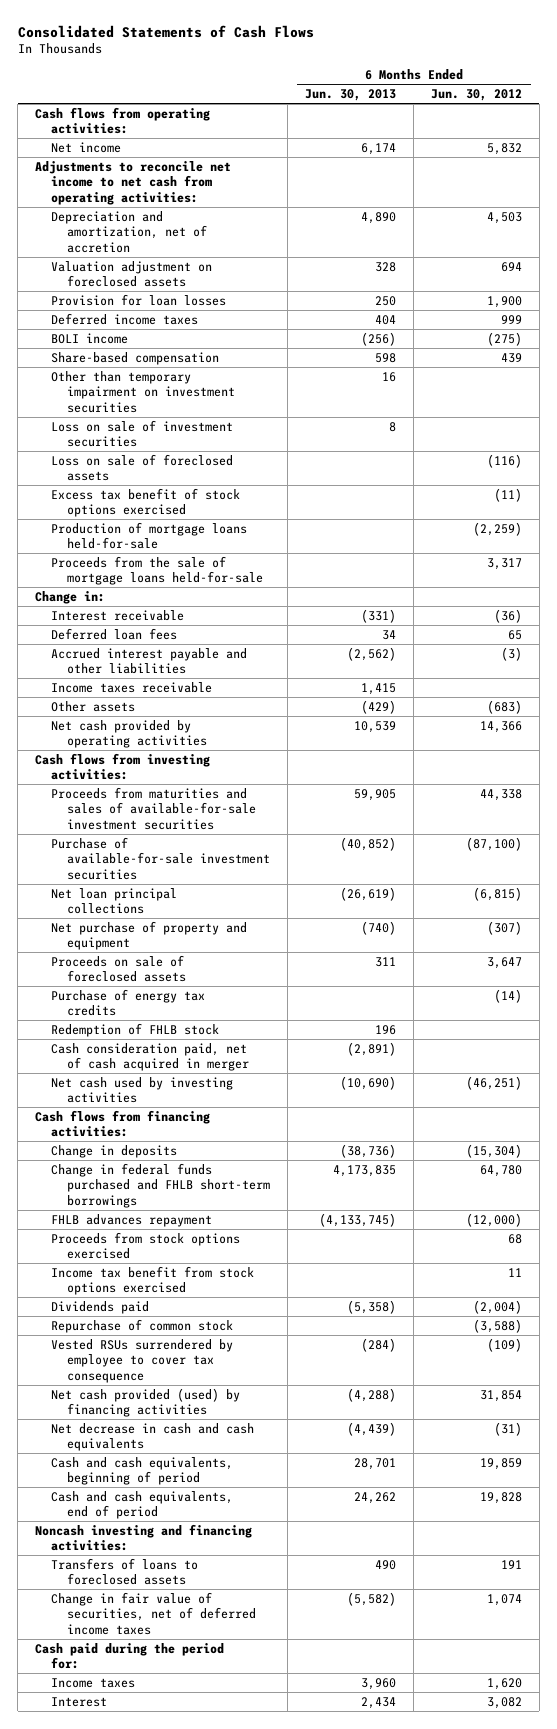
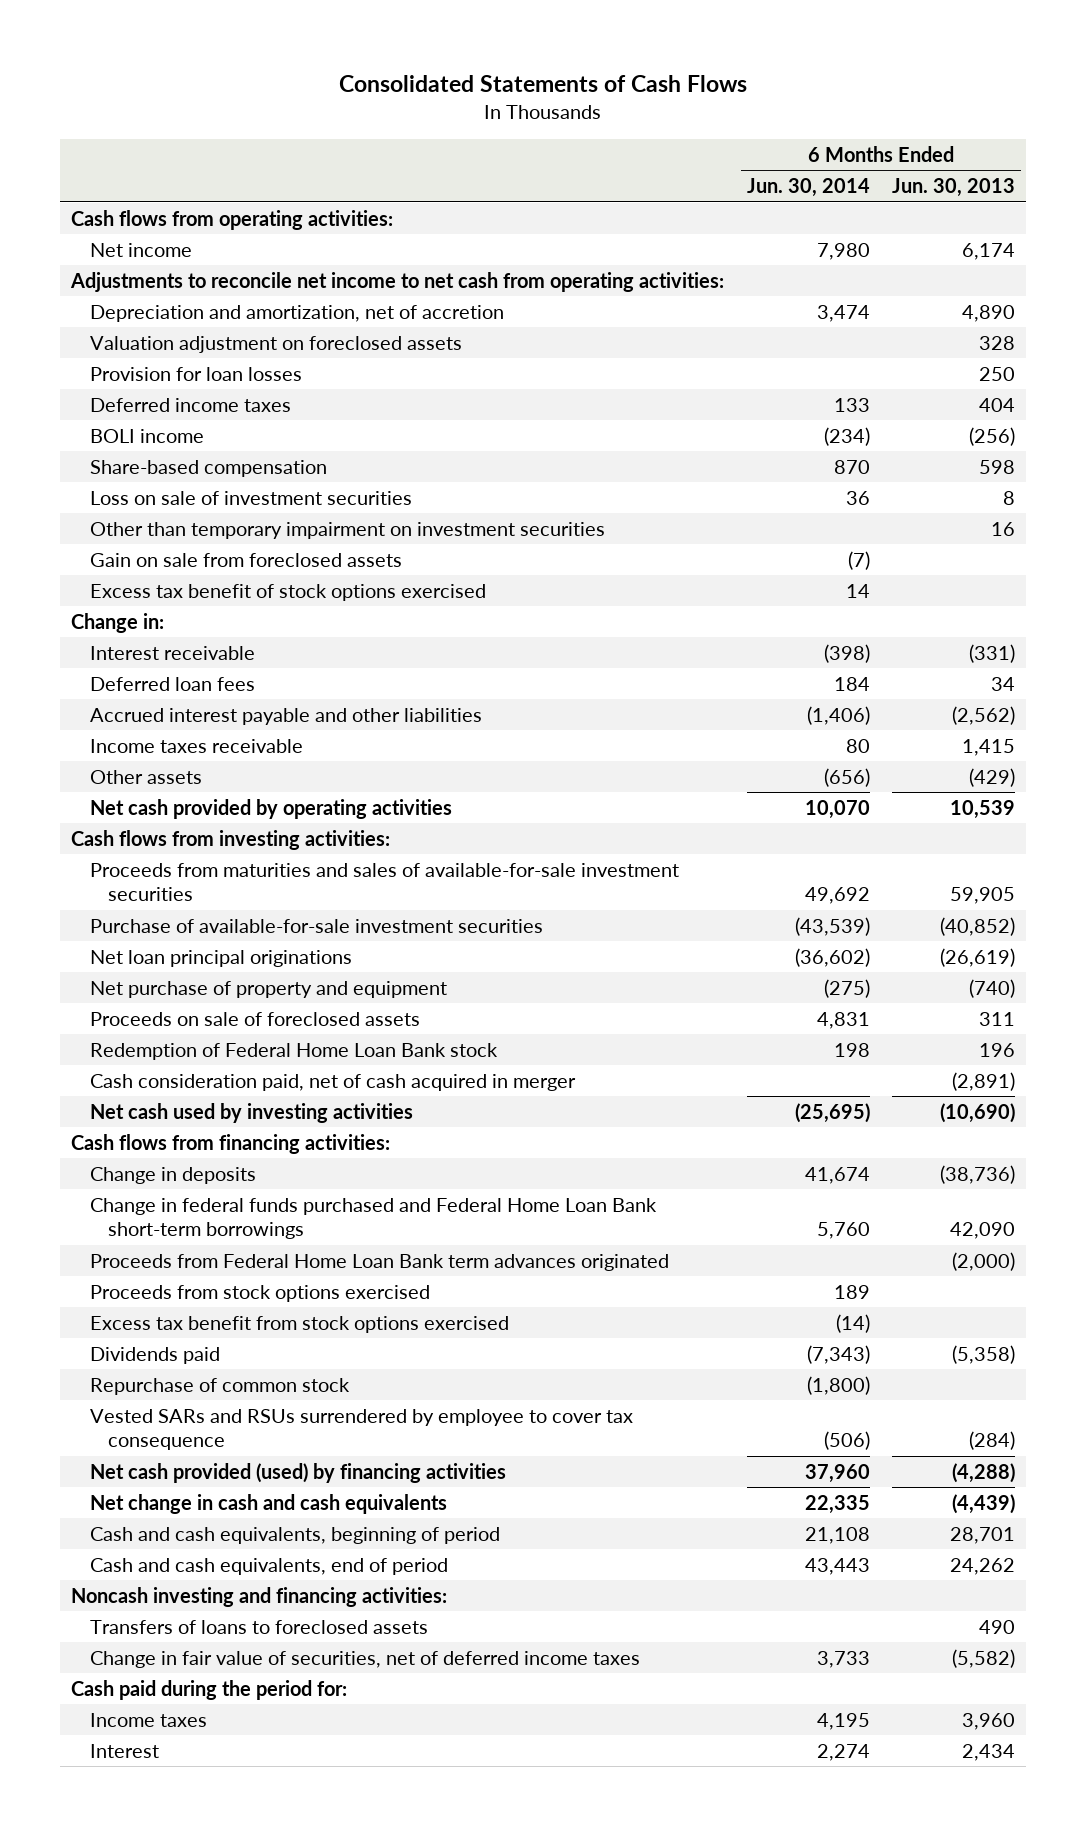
[431,89,523,102] Jun. 30, 2012 -> none
none -> [746,178,870,198] Jun. 30, 2014
[51,370,236,413] Other than temporary impairment on investment securities -> [89,521,605,539] Other than temporary impairment on investment securities
[51,453,234,482] Loss on sale of foreclosed assets -> [89,552,402,567] Gain on sale from foreclosed assets
[51,521,248,550] Production of mortgage loans held-for-sale -> none
[51,555,264,586] Proceeds from the sale of mortgage loans held-for-sale -> none
[51,887,178,915] Net loan principal collections -> [89,949,352,967] Net loan principal originations
[51,988,206,1017] Purchase of energy tax credits -> none
[51,1022,220,1037] Redemption of FHLB stock -> [89,1042,498,1060] Redemption of Federal Home Loan Bank stock
[51,1213,213,1227] FHLB advances repayment -> none
[51,1162,271,1208] Change in federal funds purchased and FHLB short-term borrowings -> [89,1197,657,1240] Change in federal funds purchased and Federal Home Loan Bank short-term borrowings
[333,1164,397,1177] 4,173,835 -> [950,1222,1016,1240] 42,090
none -> [89,1253,669,1271] Proceeds from Federal Home Loan Bank term advances originated
[51,1265,255,1296] Income tax benefit from stock options exercised -> [89,1315,509,1333] Excess tax benefit from stock options exercised
[51,1338,234,1383] Vested RSUs surrendered by employee to cover tax consequence -> [89,1408,633,1451] Vested SARs and RSUs surrendered by employee to cover tax consequence
[51,1422,255,1452] Net decrease in cash and cash equivalents -> [89,1493,447,1514] Net change in cash and cash equivalents

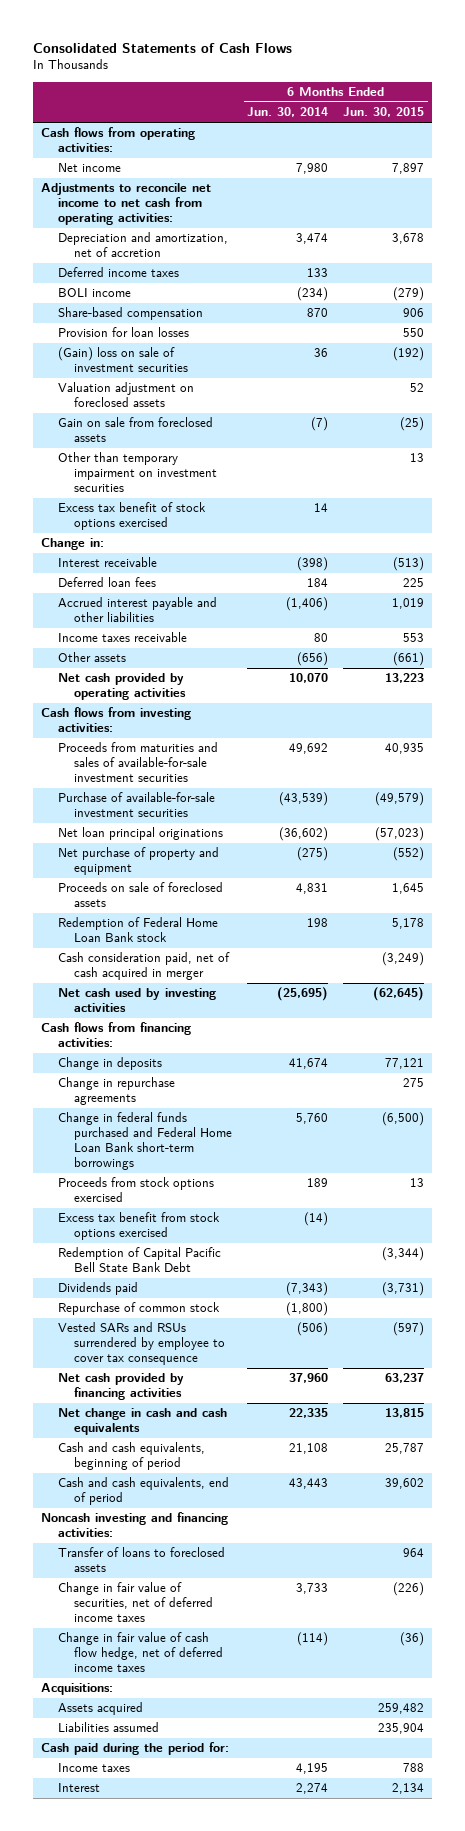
[892,178,1016,198] Jun. 30, 2013 -> none
none -> [343,107,425,118] Jun. 30, 2015
[89,366,302,381] Provision for loan losses -> [57,327,189,338] Provision for loan losses
[89,490,412,505] Loss on sale of investment securities -> [57,347,189,373] (Gain) loss on sale of investment securities
[89,335,462,353] Valuation adjustment on foreclosed assets -> [57,382,194,408] Valuation adjustment on foreclosed assets
[89,521,605,539] Other than temporary impairment on investment securities -> [57,452,218,493] Other than temporary impairment on investment securities
none -> [57,1077,175,1106] Change in repurchase agreements
[89,1253,669,1271] Proceeds from Federal Home Loan Bank term advances originated -> none
none -> [57,1247,221,1273] Redemption of Capital Pacific Bell State Bank Debt
[89,1462,506,1483] Net cash provided (used) by financing activities -> [57,1373,184,1401] Net cash provided by financing activities
[89,1619,428,1634] Transfers of loans to foreclosed assets -> [57,1547,225,1573] Transfer of loans to foreclosed assets
none -> [57,1632,224,1673] Change in fair value of cash flow hedge, net of deferred income taxes
none -> [40,1683,113,1696] Acquisitions:
none -> [57,1702,143,1716] Assets acquired
none -> [57,1722,159,1733] Liabilities assumed

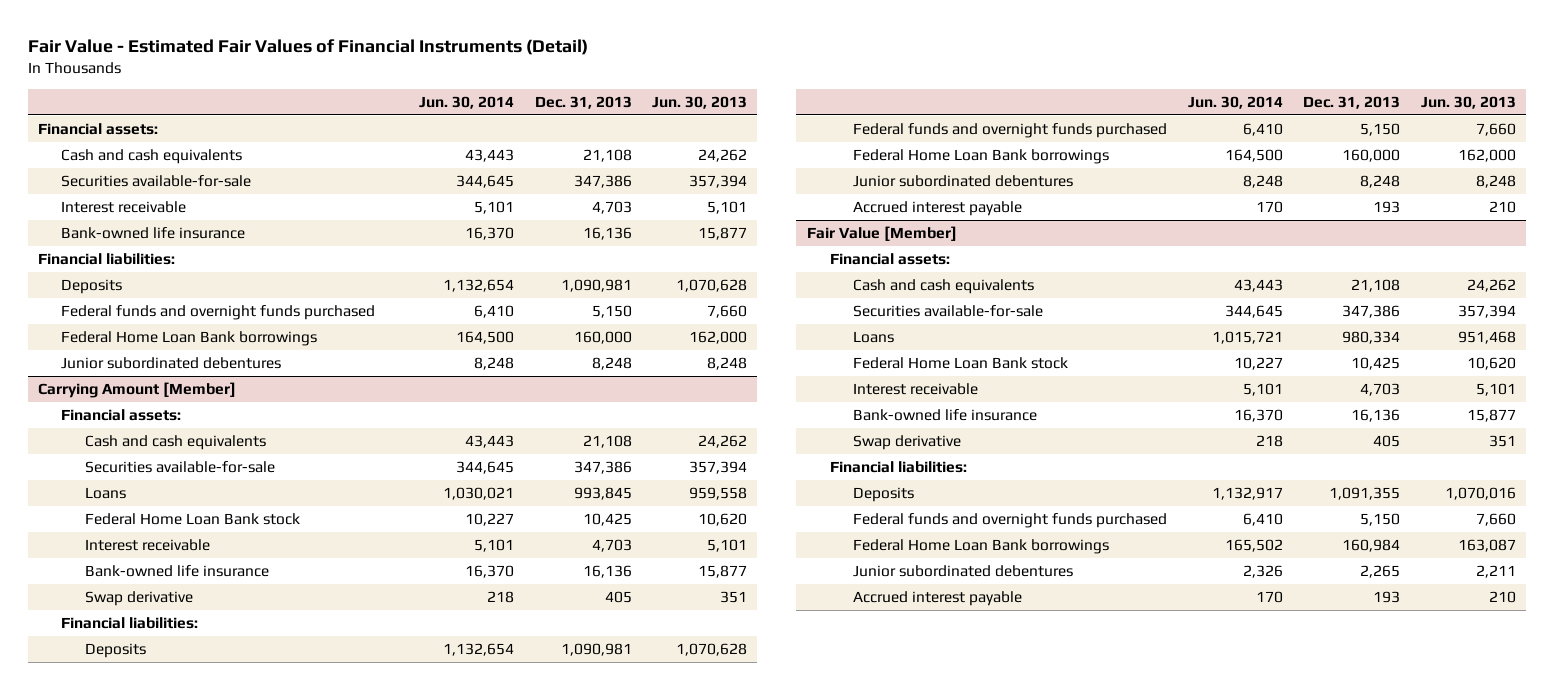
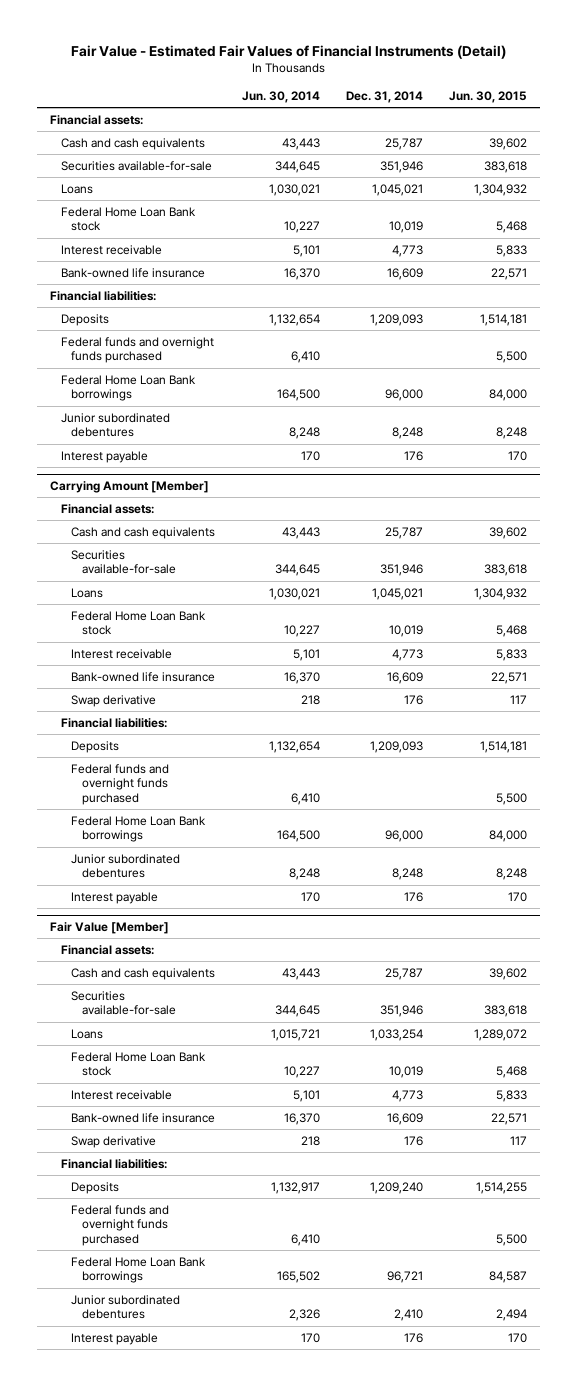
[534,95,632,109] Dec. 31, 2013 -> none
[652,95,748,109] Jun. 30, 2013 -> none
none -> [345,90,423,103] Dec. 31, 2014
none -> [449,90,528,103] Jun. 30, 2015
none -> [60,183,93,194] Loans
none -> [60,206,196,232] Federal Home Loan Bank stock
none -> [60,450,148,463] Interest payable
[853,201,1023,217] Accrued interest payable -> [71,891,159,904] Interest payable
[853,591,1023,607] Accrued interest payable -> [71,1332,159,1345] Interest payable

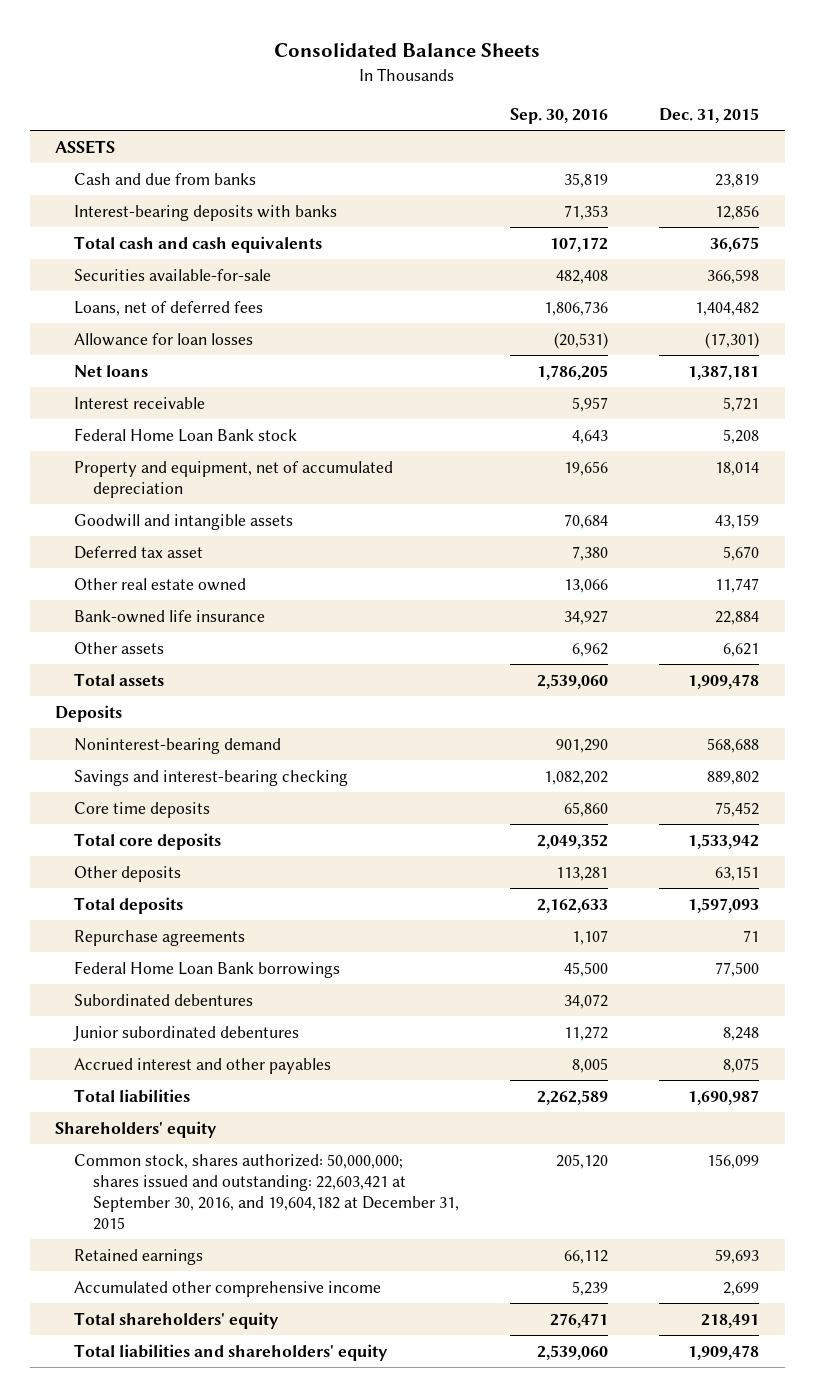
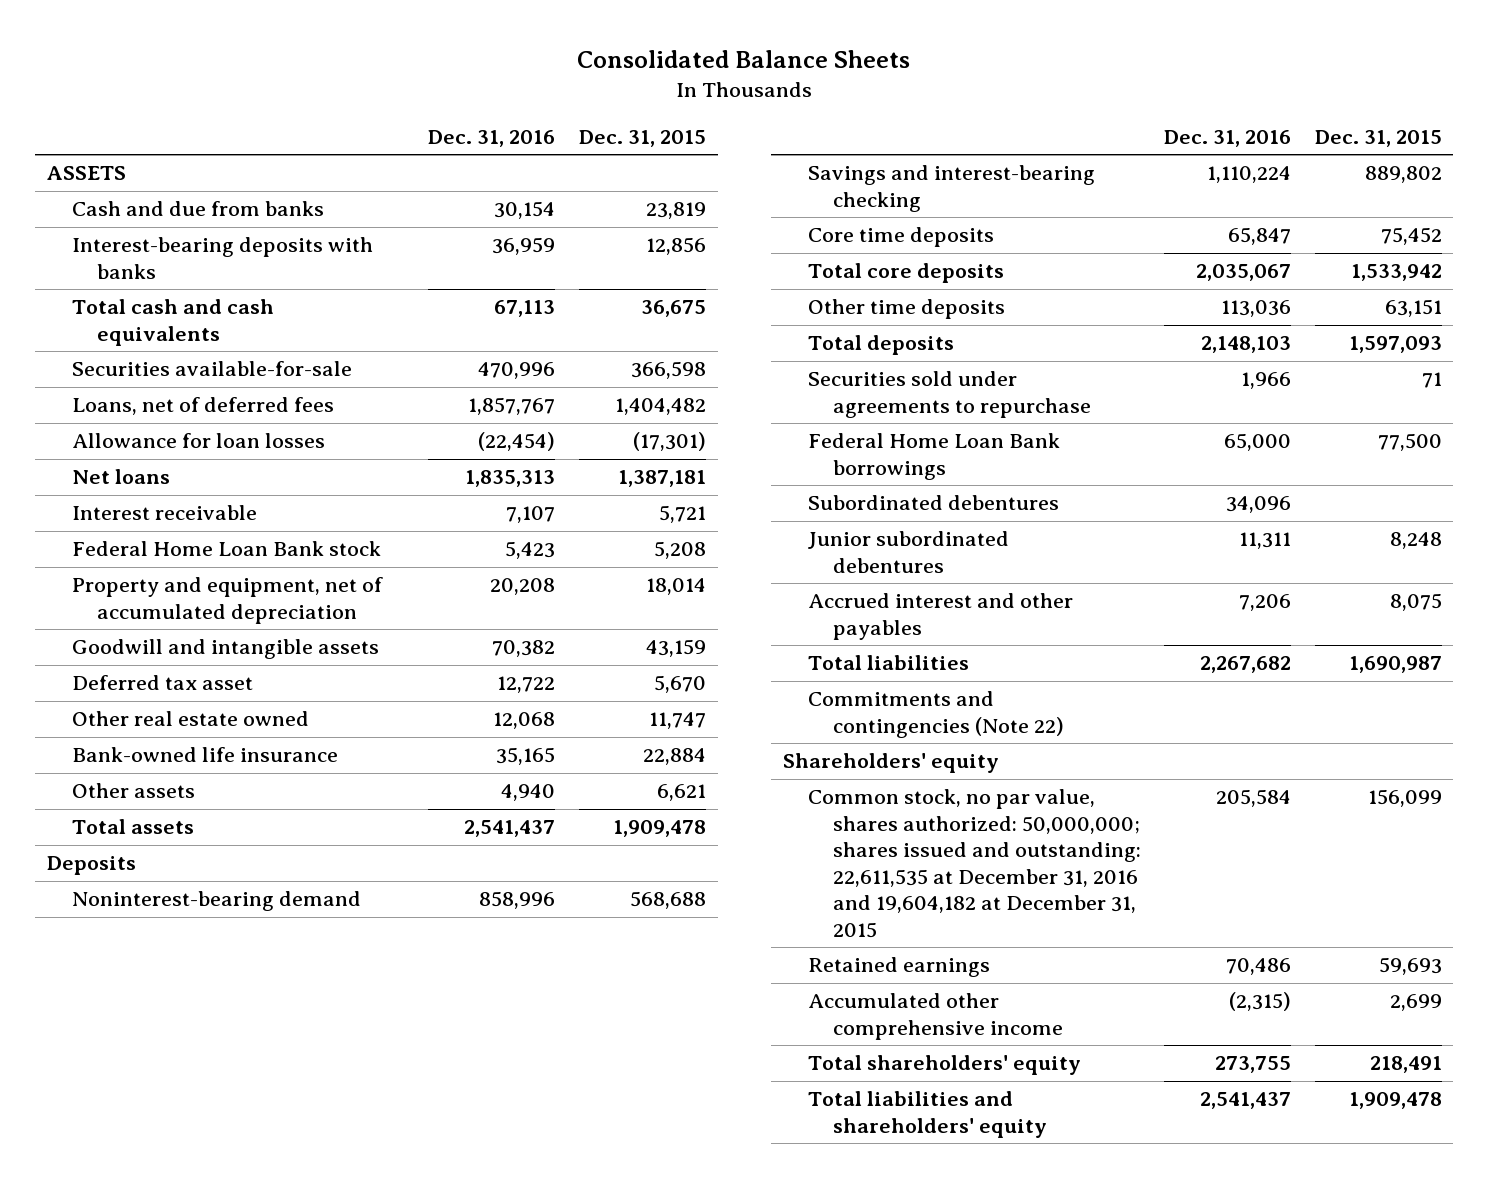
[510,108,609,125] Sep. 30, 2016 -> none
none -> [428,129,556,147] Dec. 31, 2016
[74,865,182,882] Other deposits -> [807,299,1005,320] Other time deposits
[74,929,246,946] Repurchase agreements -> [807,371,1091,418] Securities sold under agreements to repurchase
none -> [807,691,1064,738] Commitments and contingencies (Note 22)
[74,1153,459,1230] Common stock, shares authorized: 50,000,000; shares issued and outstanding: 22,603,421 at September 30, 2016, and 19,604,182 at December 31, 2015 -> [807,789,1141,938] Common stock, no par value, shares authorized: 50,000,000; shares issued and outstanding: 22,611,535 at December 31, 2016 and 19,604,182 at December 31, 2015

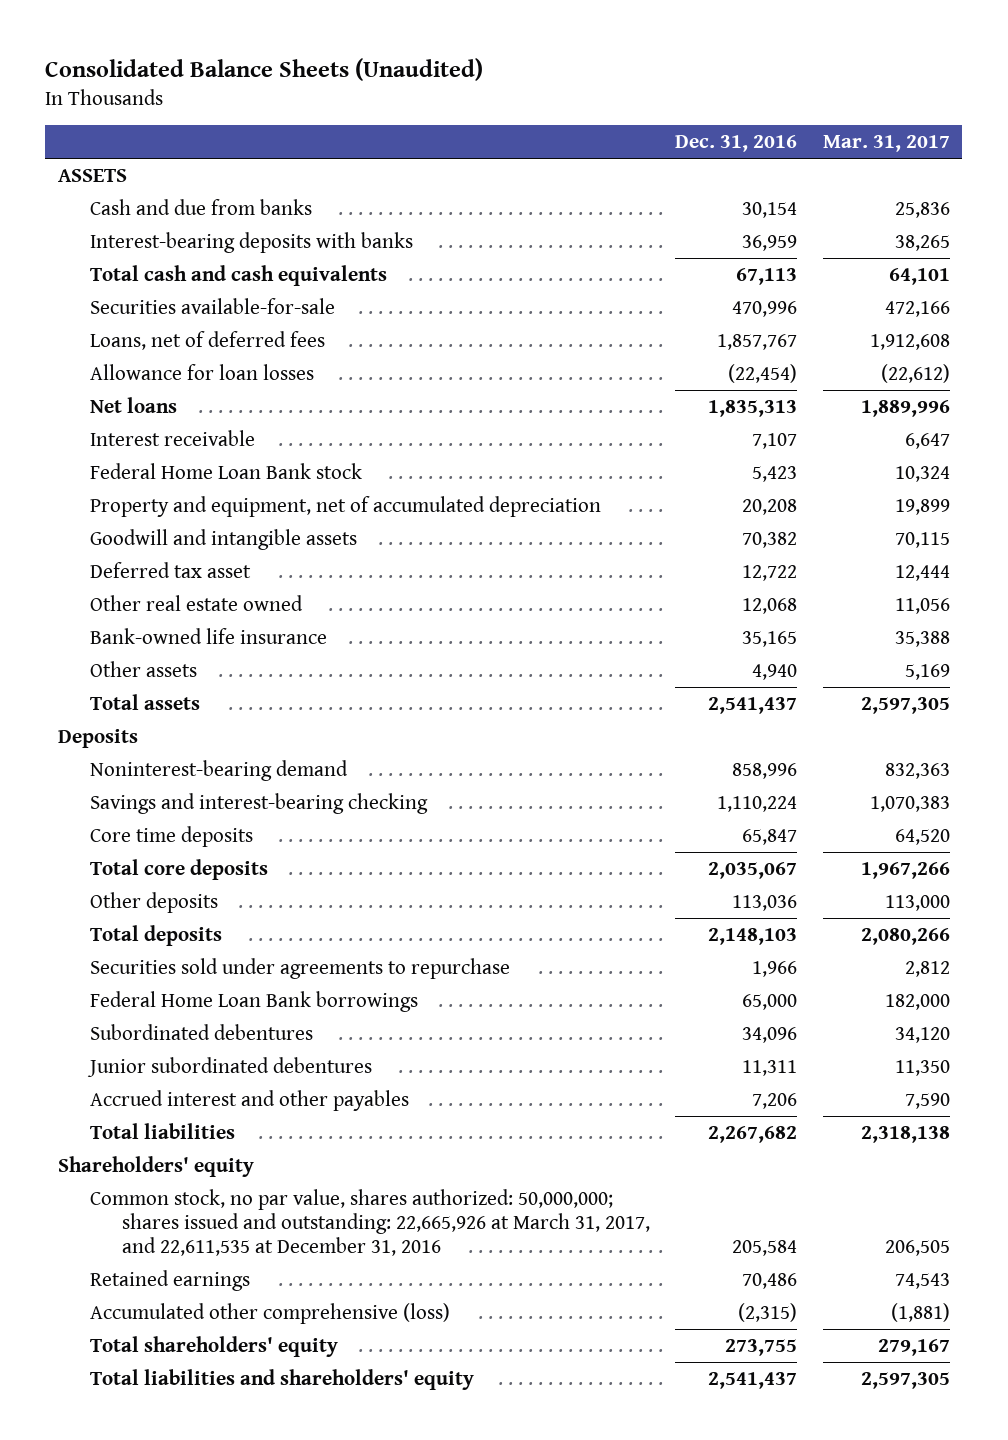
[577,50,911,69] Consolidated Balance Sheets -> [45,58,484,82] Consolidated Balance Sheets (Unaudited)
[578,129,706,147] Dec. 31, 2015 -> none
none -> [822,134,950,152] Mar. 31, 2017
[807,299,1005,320] Other time deposits -> [90,891,219,913] Other deposits
[807,691,1064,738] Commitments and contingencies (Note 22) -> none
[807,789,1141,938] Common stock, no par value, shares authorized: 50,000,000; shares issued and outstanding: 22,611,535 at December 31, 2016 and 19,604,182 at December 31, 2015 -> [90,1188,650,1256] Common stock, no par value, shares authorized: 50,000,000; shares issued and outstanding: 22,665,926 at March 31, 2017, and 22,611,535 at December 31, 2016
[807,993,1063,1040] Accumulated other comprehensive income -> [90,1302,451,1324] Accumulated other comprehensive (loss)

